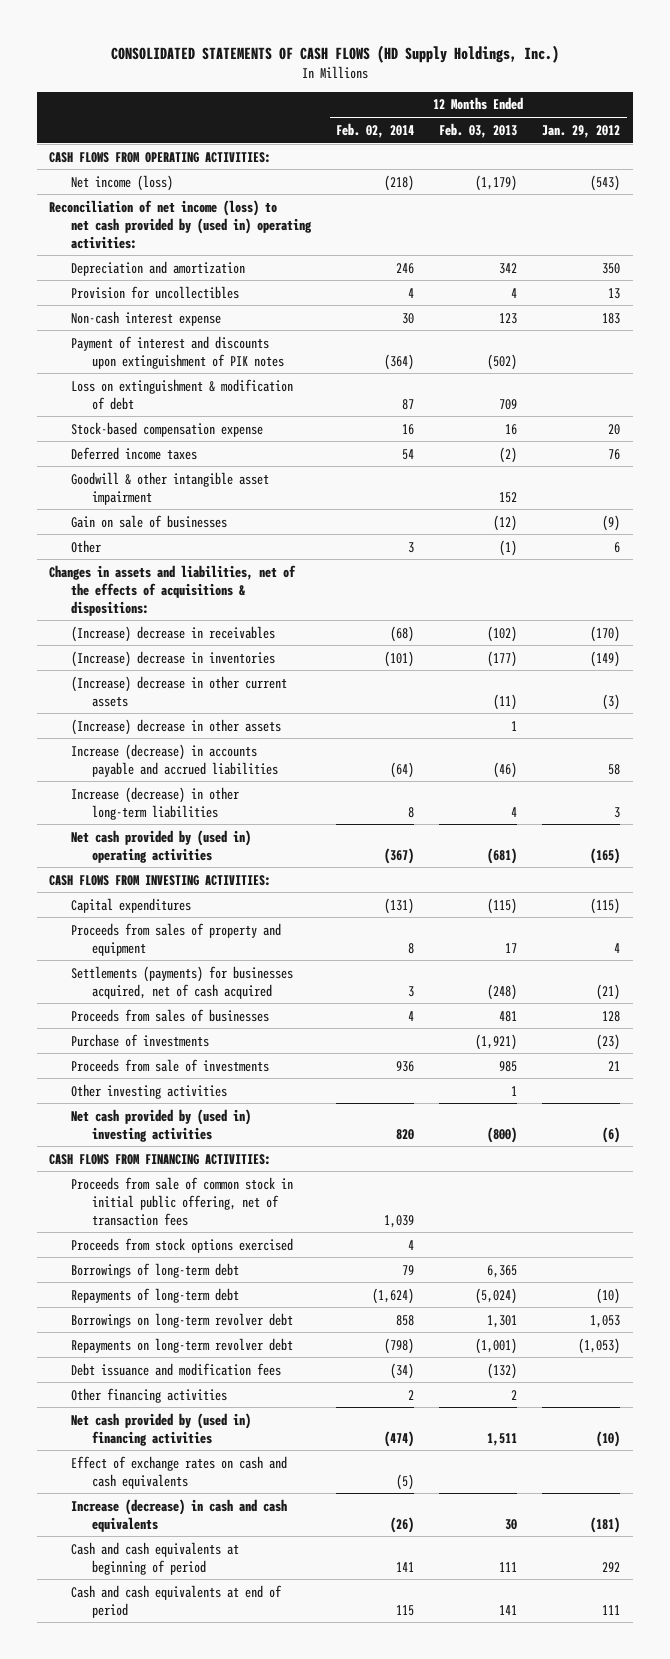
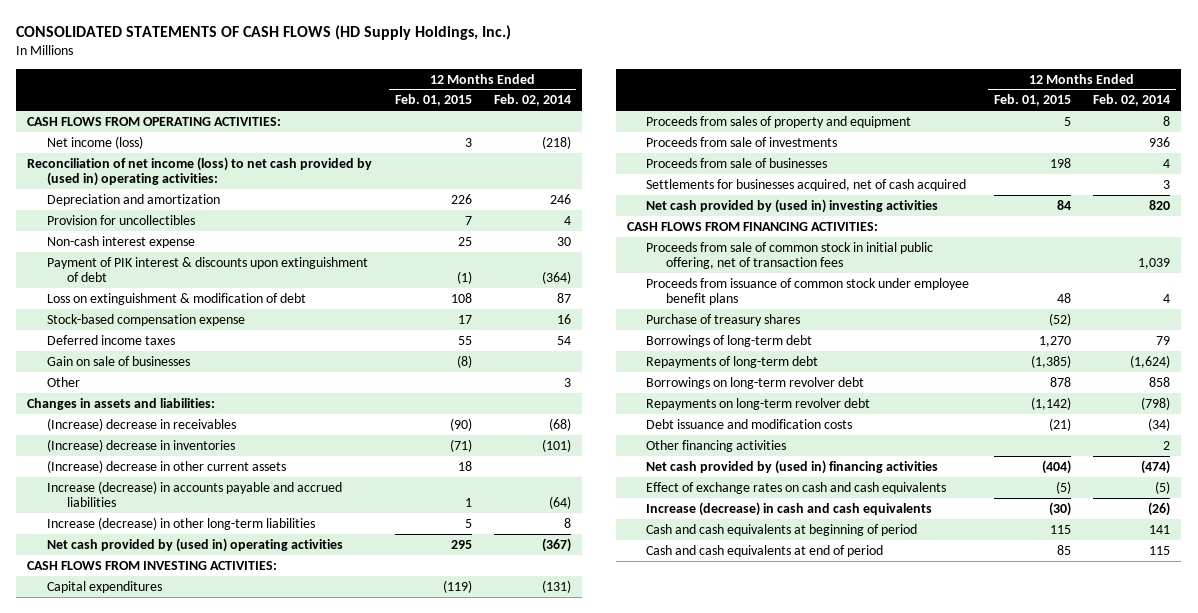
[439,122,518,138] Feb. 03, 2013 -> none
[542,124,621,138] Jan. 29, 2012 -> none
none -> [394,94,472,107] Feb. 01, 2015
[70,335,285,369] Payment of interest and discounts upon extinguishment of PIK notes -> [47,256,369,283] Payment of PIK interest & discounts upon extinguishment of debt
[70,471,269,505] Goodwill & other intangible asset impairment -> none
[49,564,297,616] Changes in assets and liabilities, net of the effects of acquisitions & dispositions: -> [27,397,216,410] Changes in assets and liabilities:
[70,718,281,735] (Increase) decrease in other assets -> none
[70,965,293,999] Settlements (payments) for businesses acquired, net of cash acquired -> none
[70,1008,269,1022] Proceeds from sales of businesses -> none
[70,1033,209,1047] Purchase of investments -> none
[70,1083,227,1099] Other investing activities -> none
none -> [646,157,828,168] Proceeds from sale of businesses
none -> [646,178,967,191] Settlements for businesses acquired, net of cash acquired
[70,1237,293,1253] Proceeds from stock options exercised -> none
none -> [646,277,970,306] Proceeds from issuance of common stock under employee benefit plans
none -> [646,313,801,326] Purchase of treasury shares
[70,1362,281,1376] Debt issuance and modification fees -> [646,418,853,429] Debt issuance and modification costs

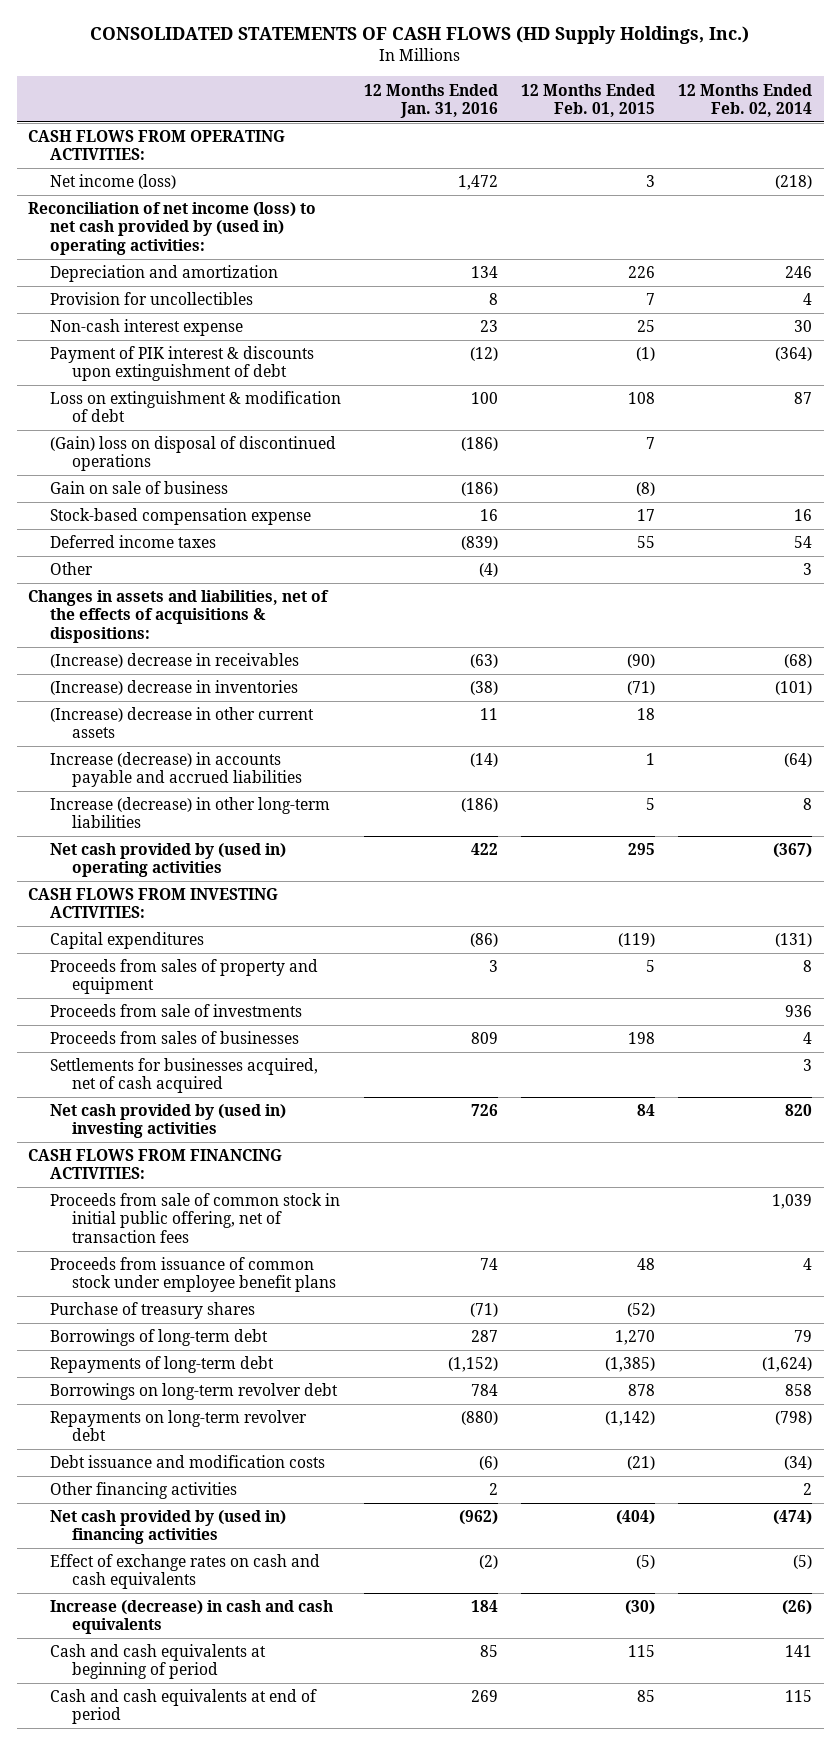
none -> [364,83,499,118] 12 Months Ended Jan. 31, 2016
none -> [50,436,337,472] (Gain) loss on disposal of discontinued operations
none -> [50,481,229,495] Gain on sale of business
[47,355,191,366] Gain on sale of businesses -> none
[27,397,216,410] Changes in assets and liabilities: -> [28,590,330,643] Changes in assets and liabilities, net of the effects of acquisitions & dispositions:
[646,157,828,168] Proceeds from sale of businesses -> [50,1031,300,1045] Proceeds from sales of businesses

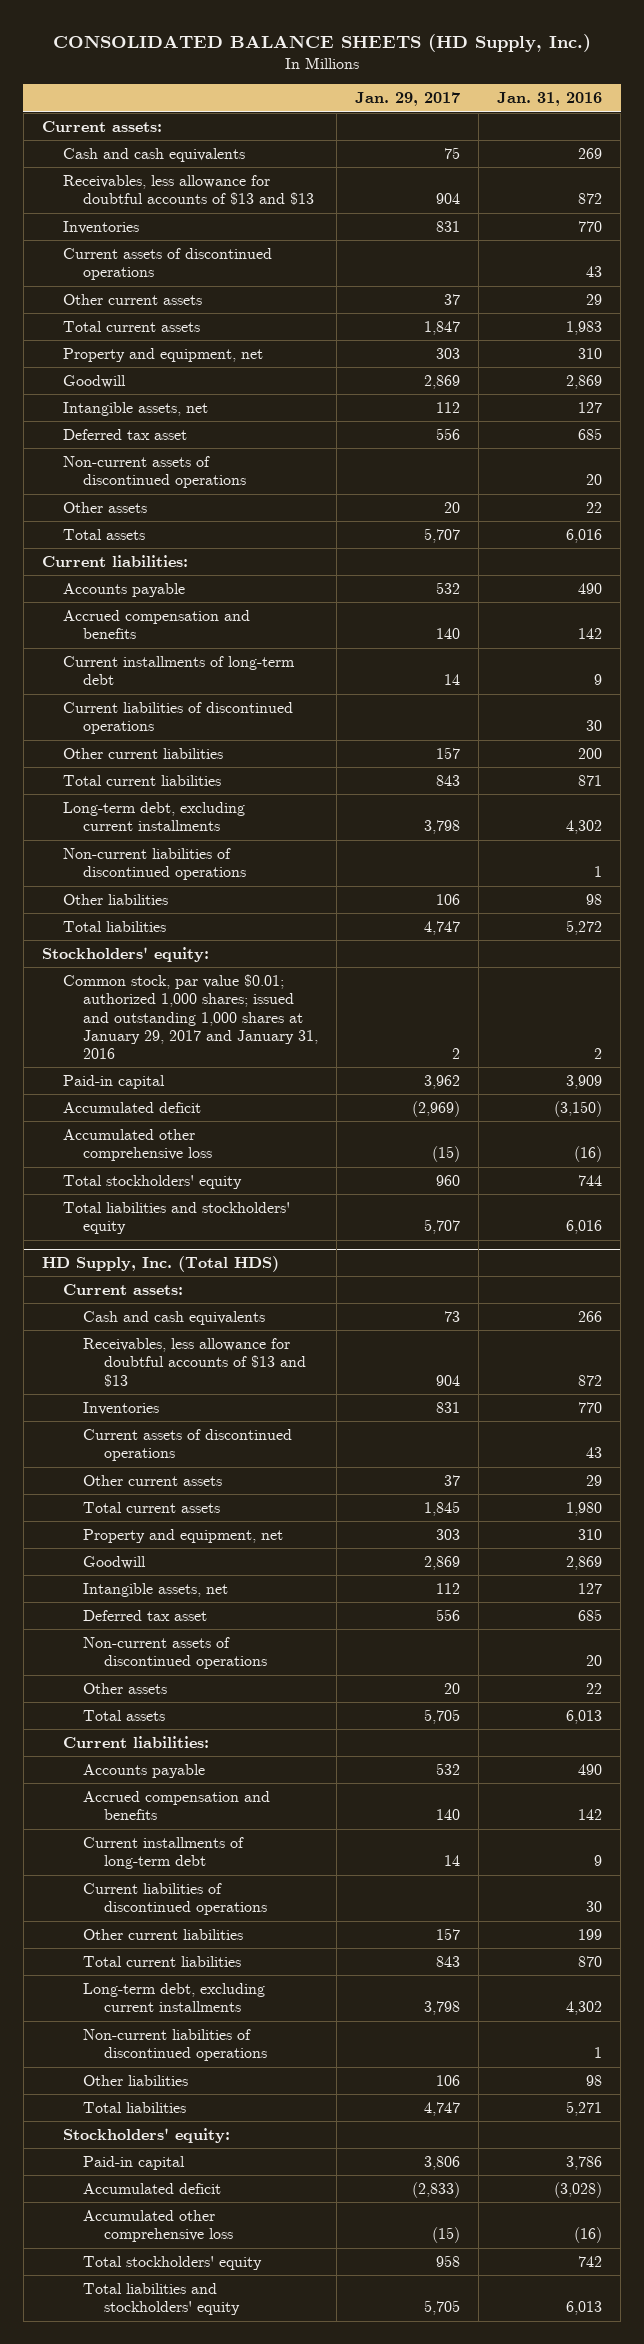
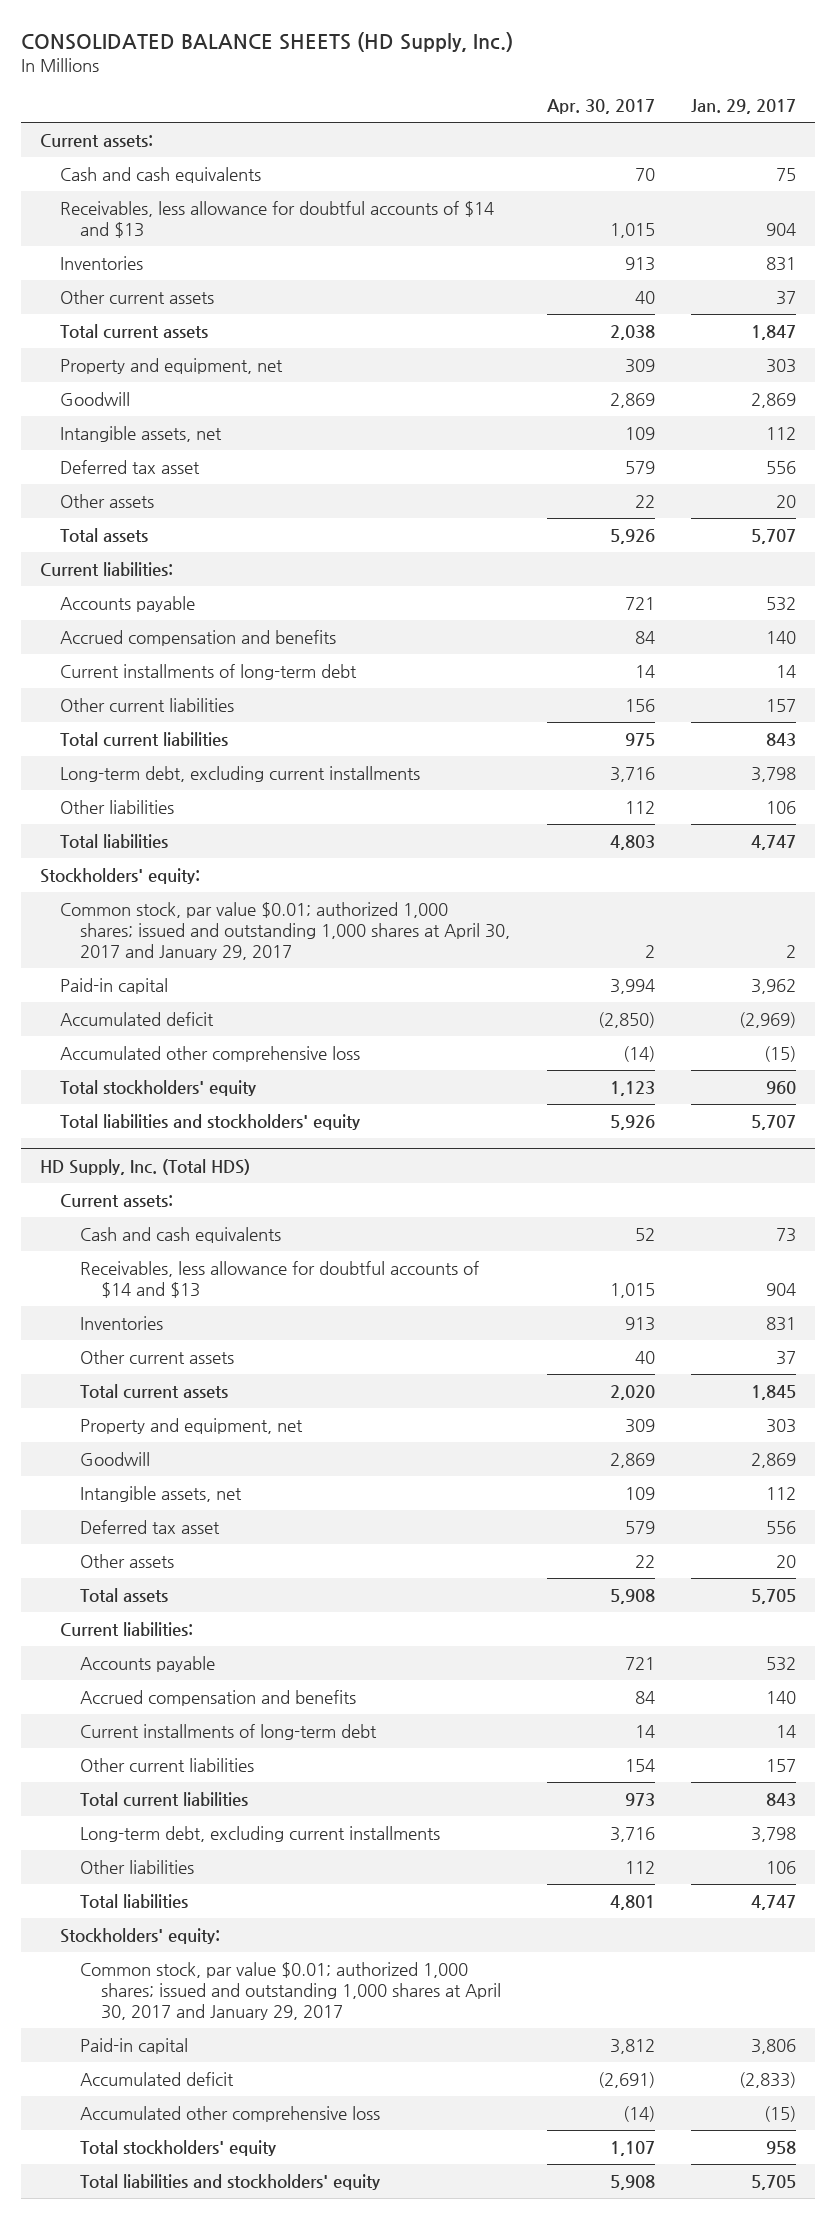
[497,92,603,107] Jan. 31, 2016 -> none
none -> [546,98,655,114] Apr. 30, 2017
[62,175,315,206] Receivables, less allowance for doubtful accounts of $13 and $13 -> [60,201,495,239] Receivables, less allowance for doubtful accounts of $14 and $13
[62,248,272,281] Current assets of discontinued operations -> none
[62,456,247,489] Non-current assets of discontinued operations -> none
[62,702,293,735] Current liabilities of discontinued operations -> none
[62,848,247,881] Non-current liabilities of discontinued operations -> none
[62,974,319,1060] Common stock, par value $0.01; authorized 1,000 shares; issued and outstanding 1,000 shares at January 29, 2017 and January 31, 2016 -> [60,902,511,960] Common stock, par value $0.01; authorized 1,000 shares; issued and outstanding 1,000 shares at April 30, 2017 and January 29, 2017
[83,1338,307,1387] Receivables, less allowance for doubtful accounts of $13 and $13 -> [80,1261,480,1299] Receivables, less allowance for doubtful accounts of $14 and $13
[83,1429,293,1462] Current assets of discontinued operations -> none
[83,1637,268,1670] Non-current assets of discontinued operations -> none
[83,1883,268,1916] Current liabilities of discontinued operations -> none
[83,2029,268,2062] Non-current liabilities of discontinued operations -> none
none -> [80,1962,501,2020] Common stock, par value $0.01; authorized 1,000 shares; issued and outstanding 1,000 shares at April 30, 2017 and January 29, 2017

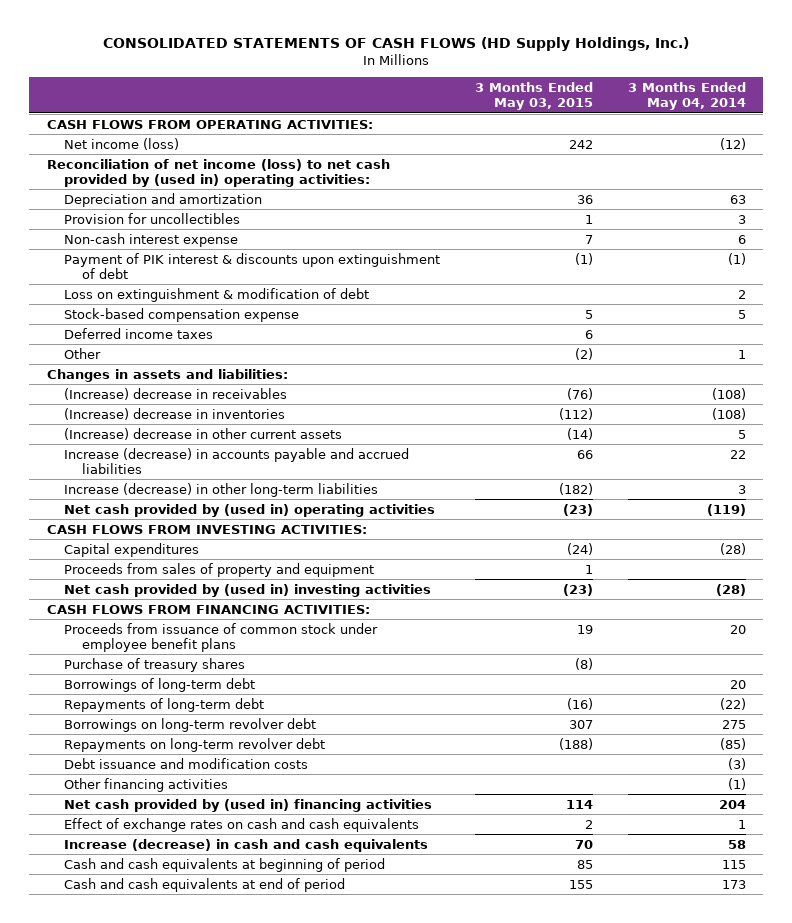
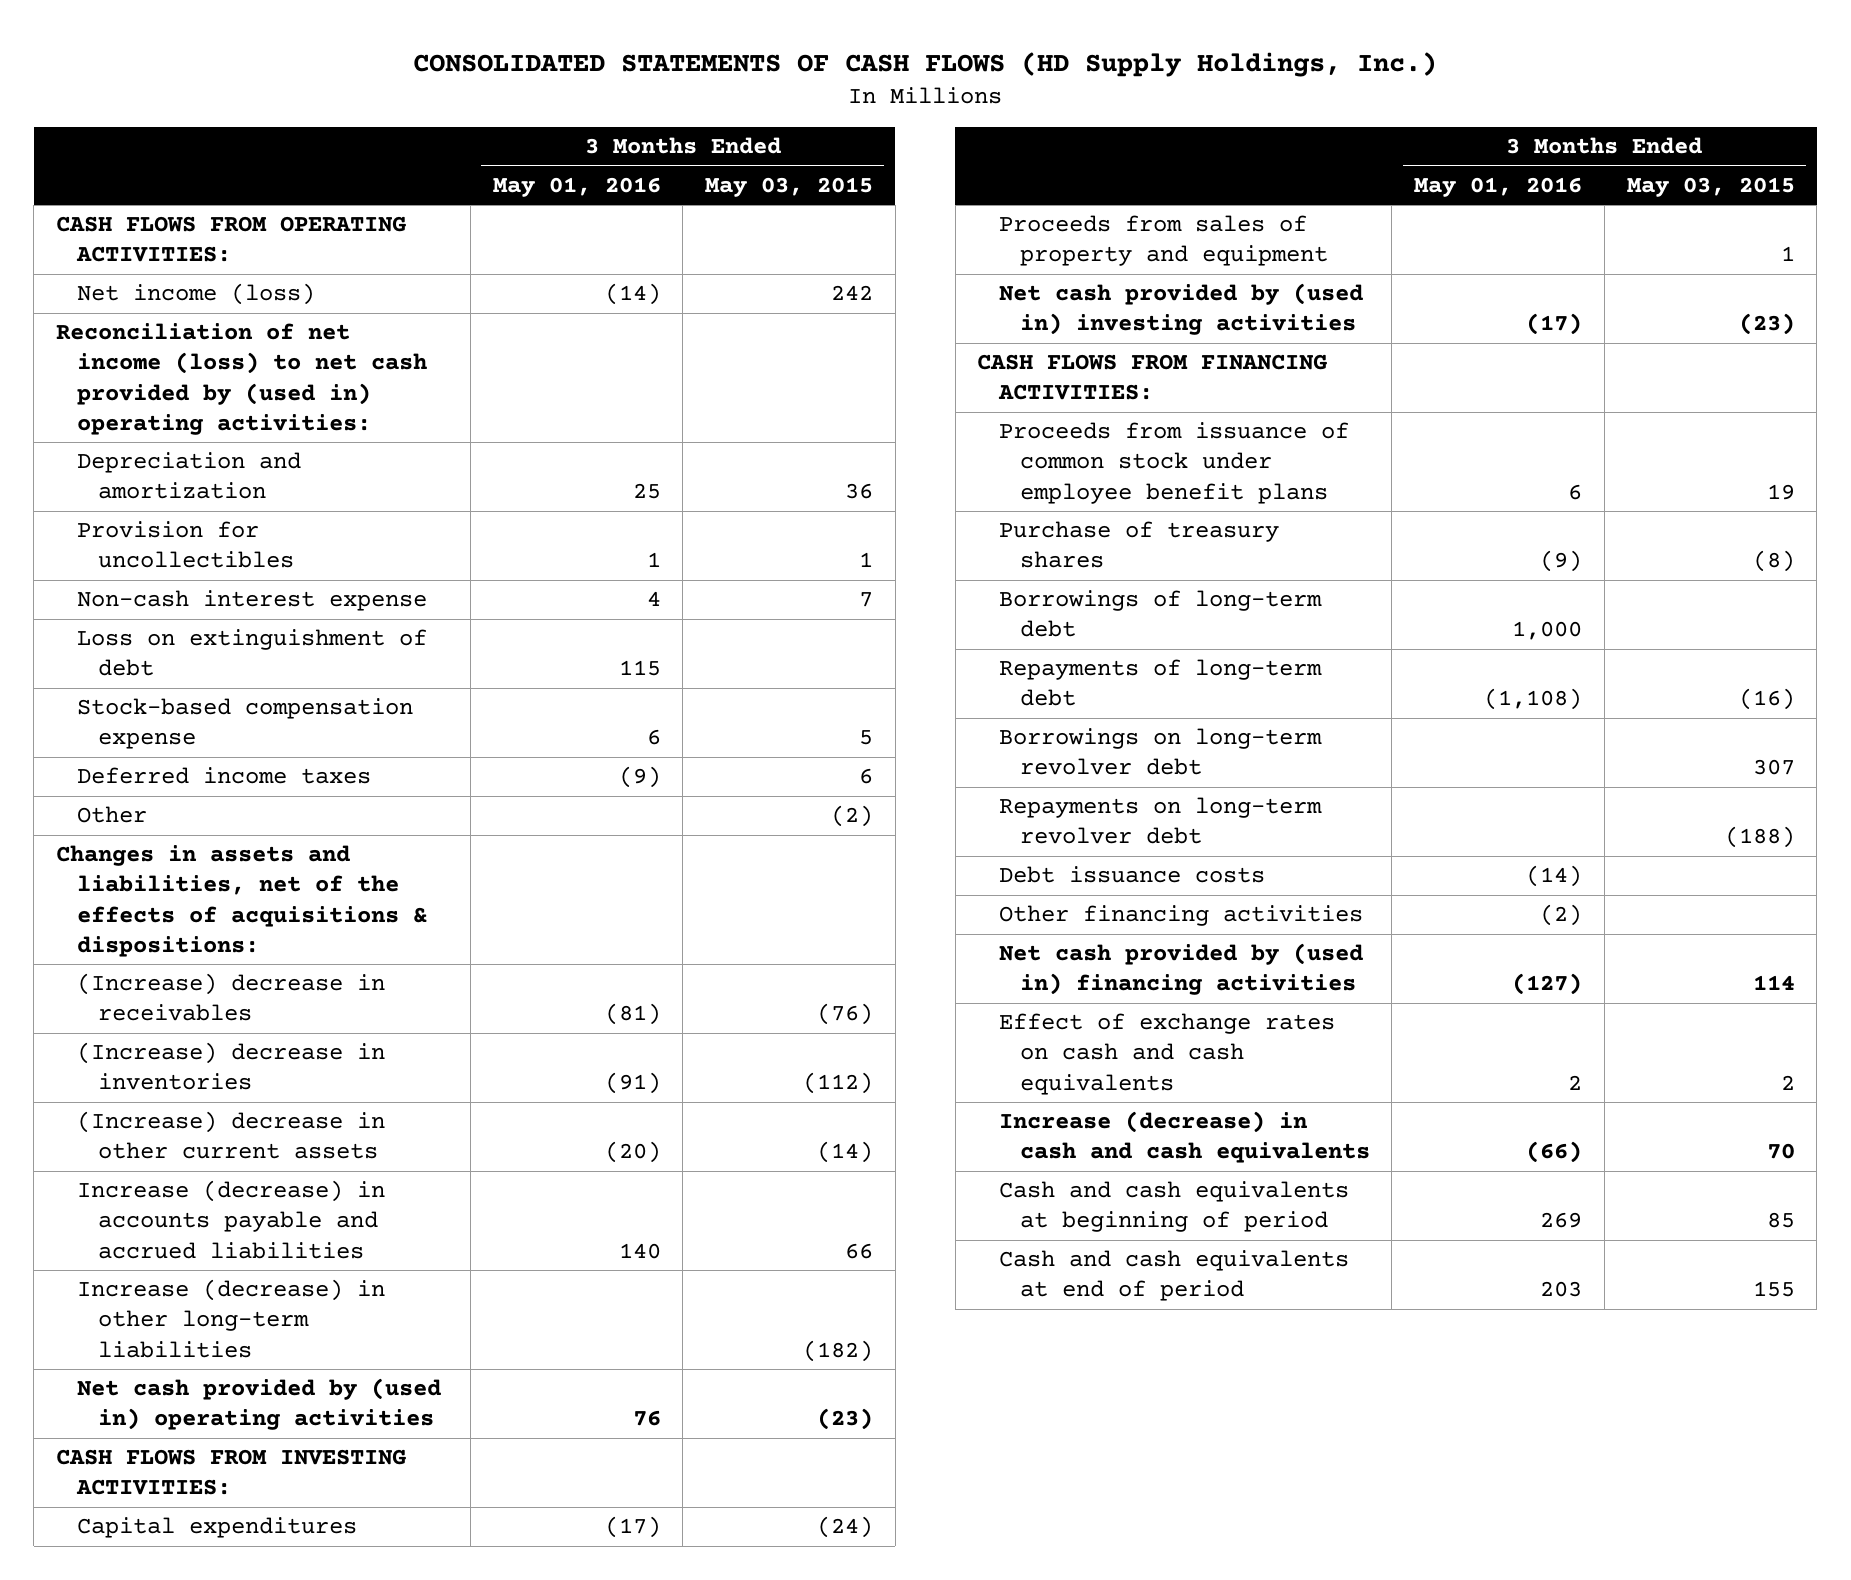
[627,81,746,110] 3 Months Ended May 04, 2014 -> none
none -> [492,177,661,198] May 01, 2016
[64,252,441,279] Payment of PIK interest & discounts upon extinguishment of debt -> none
[64,287,370,302] Loss on extinguishment & modification of debt -> [76,629,427,677] Loss on extinguishment of debt
[46,368,288,382] Changes in assets and liabilities: -> [55,845,427,957] Changes in assets and liabilities, net of the effects of acquisitions & dispositions:
[64,757,309,769] Debt issuance and modification costs -> [998,866,1265,884] Debt issuance costs

